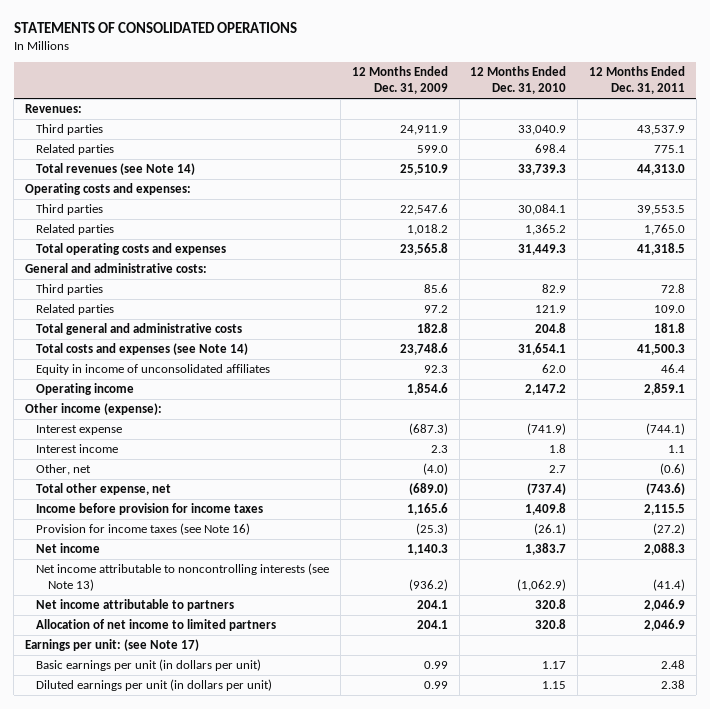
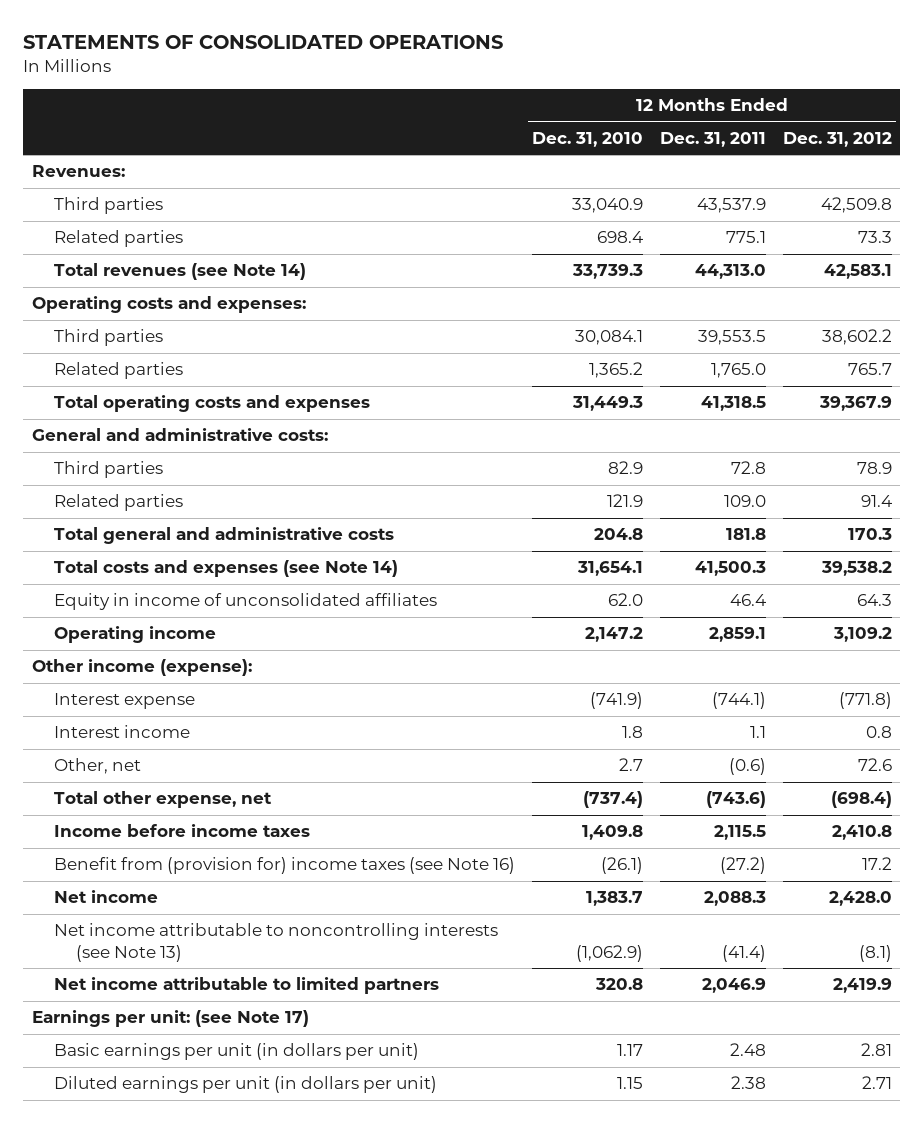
[351,66,448,95] 12 Months Ended Dec. 31, 2009 -> none
none -> [782,131,892,147] Dec. 31, 2012
[36,503,264,516] Income before provision for income taxes -> [53,824,310,838] Income before income taxes
[36,523,251,536] Provision for income taxes (see Note 16) -> [53,857,515,875] Benefit from (provision for) income taxes (see Note 16)
[36,619,277,632] Allocation of net income to limited partners -> none
[36,599,235,612] Net income attributable to partners -> [53,977,439,995] Net income attributable to limited partners

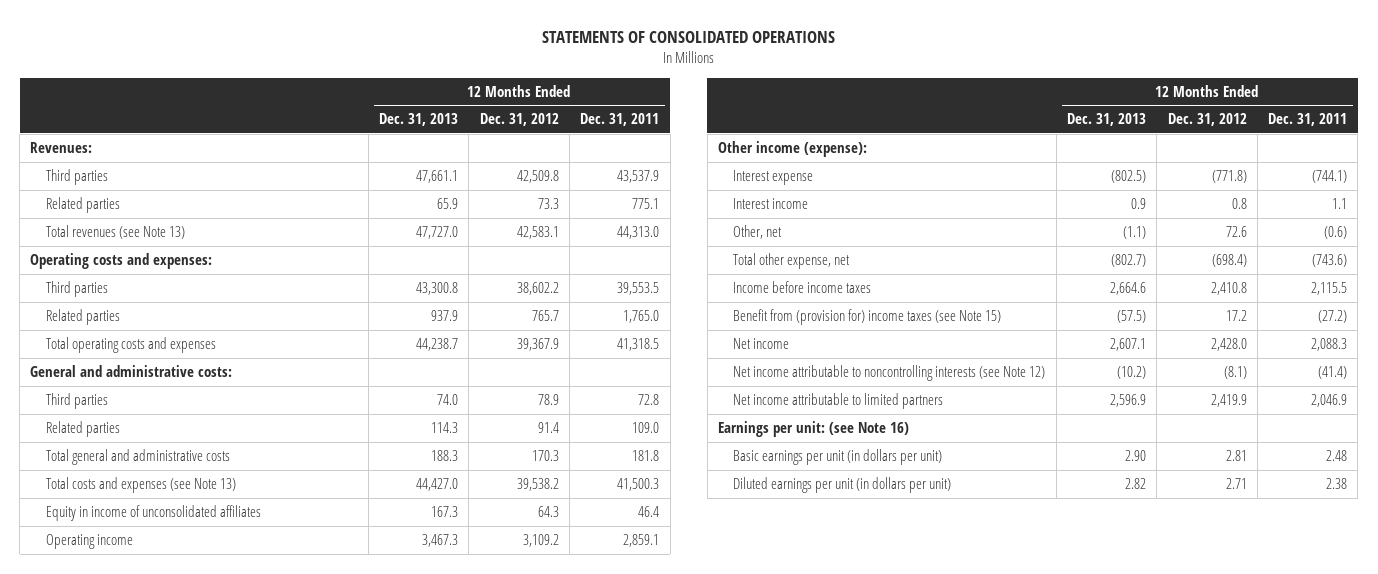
[531,131,643,147] Dec. 31, 2010 -> none
none -> [379,113,459,127] Dec. 31, 2013
[53,263,306,281] Total revenues (see Note 14) -> [45,225,185,240] Total revenues (see Note 13)
[53,560,398,578] Total costs and expenses (see Note 14) -> [45,477,236,494] Total costs and expenses (see Note 13)
[53,857,515,875] Benefit from (provision for) income taxes (see Note 16) -> [733,309,1002,326] Benefit from (provision for) income taxes (see Note 15)
[53,923,498,962] Net income attributable to noncontrolling interests (see Note 13) -> [733,365,1046,382] Net income attributable to noncontrolling interests (see Note 12)
[31,1010,309,1028] Earnings per unit: (see Note 17) -> [718,421,910,438] Earnings per unit: (see Note 16)

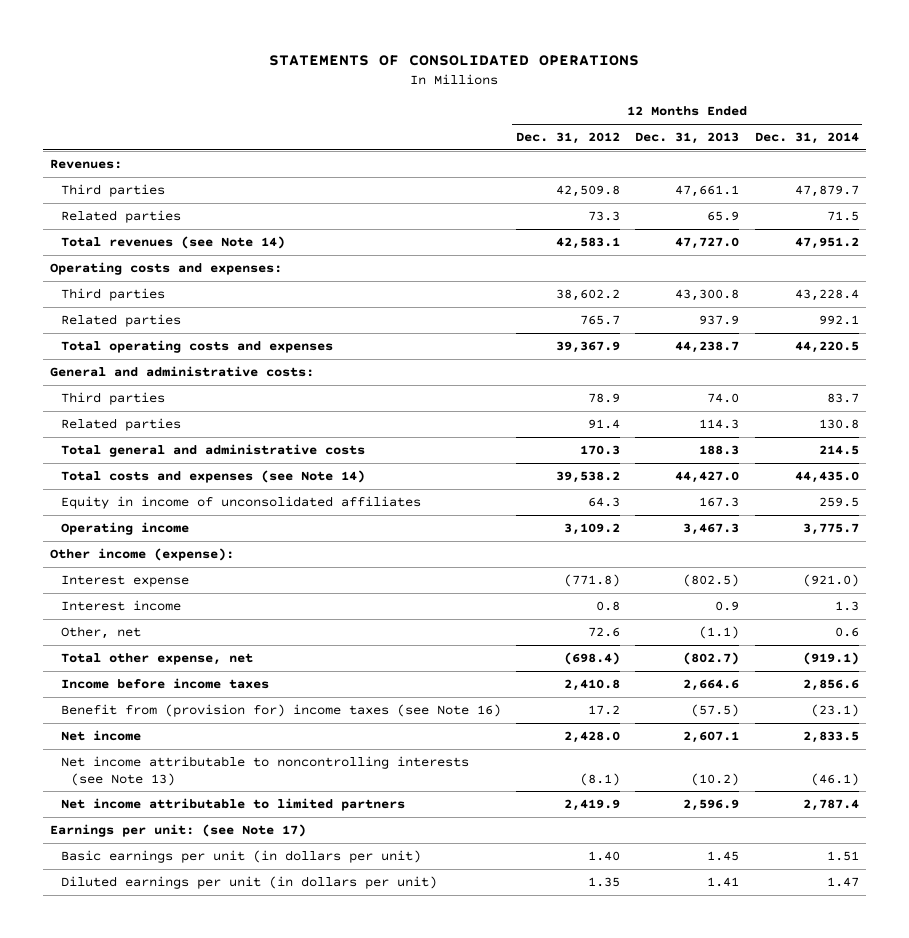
[580,113,660,127] Dec. 31, 2011 -> none
none -> [754,132,859,145] Dec. 31, 2014
[45,225,185,240] Total revenues (see Note 13) -> [60,236,285,250] Total revenues (see Note 14)
[45,477,236,494] Total costs and expenses (see Note 13) -> [60,470,365,484] Total costs and expenses (see Note 14)
[733,309,1002,326] Benefit from (provision for) income taxes (see Note 15) -> [60,704,501,718] Benefit from (provision for) income taxes (see Note 16)
[733,365,1046,382] Net income attributable to noncontrolling interests (see Note 12) -> [60,756,469,786] Net income attributable to noncontrolling interests (see Note 13)
[718,421,910,438] Earnings per unit: (see Note 16) -> [50,824,307,838] Earnings per unit: (see Note 17)
[1124,450,1146,462] 2.90 -> [707,851,740,862] 1.45
[1225,450,1247,462] 2.81 -> [587,851,620,862] 1.40
[1124,478,1146,490] 2.82 -> [707,877,740,888] 1.41
[1225,478,1247,490] 2.71 -> [587,877,620,888] 1.35

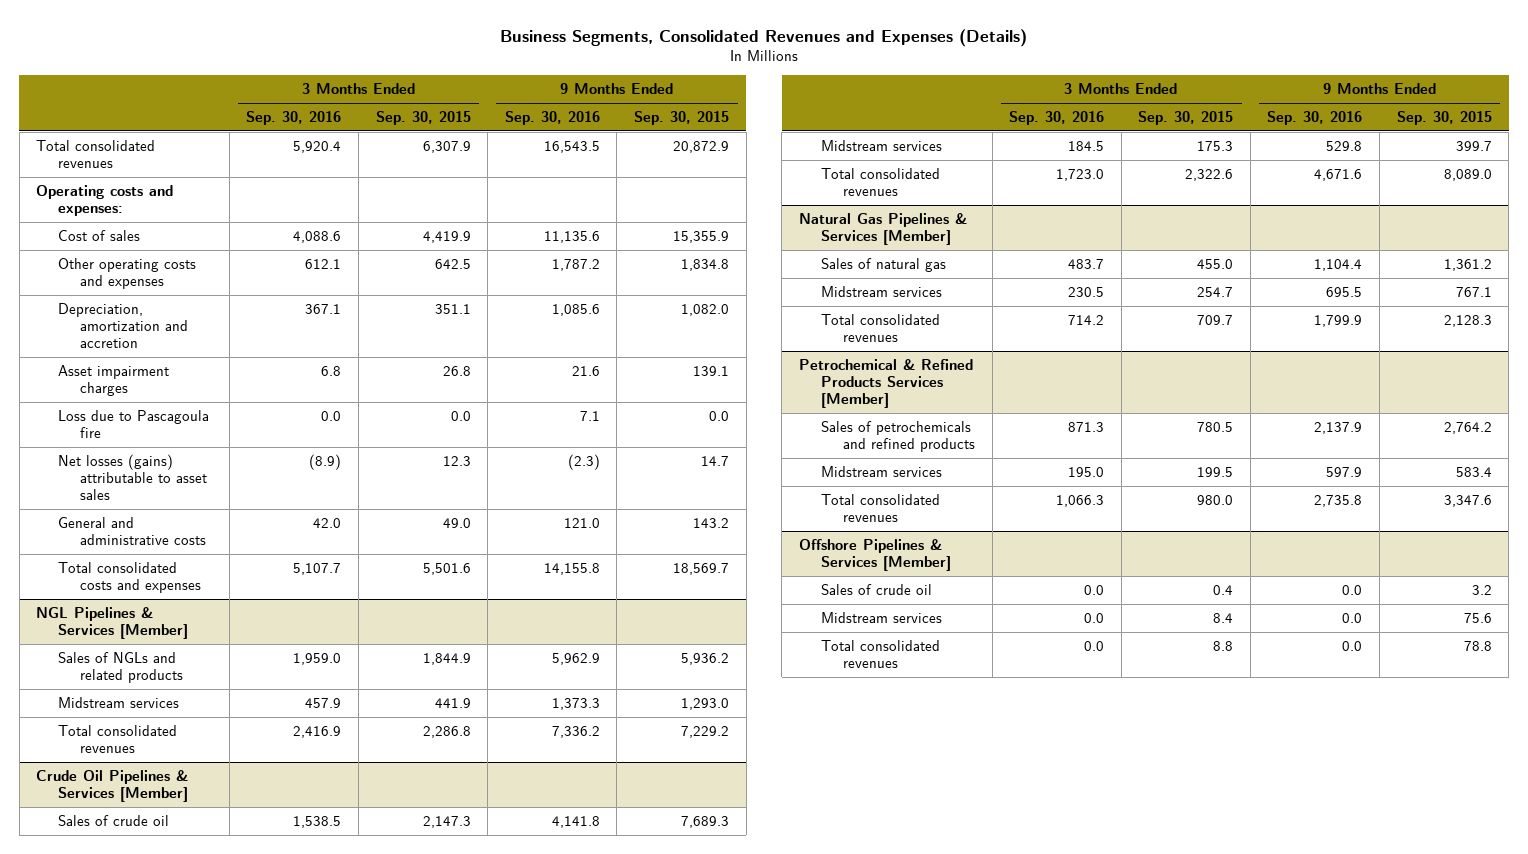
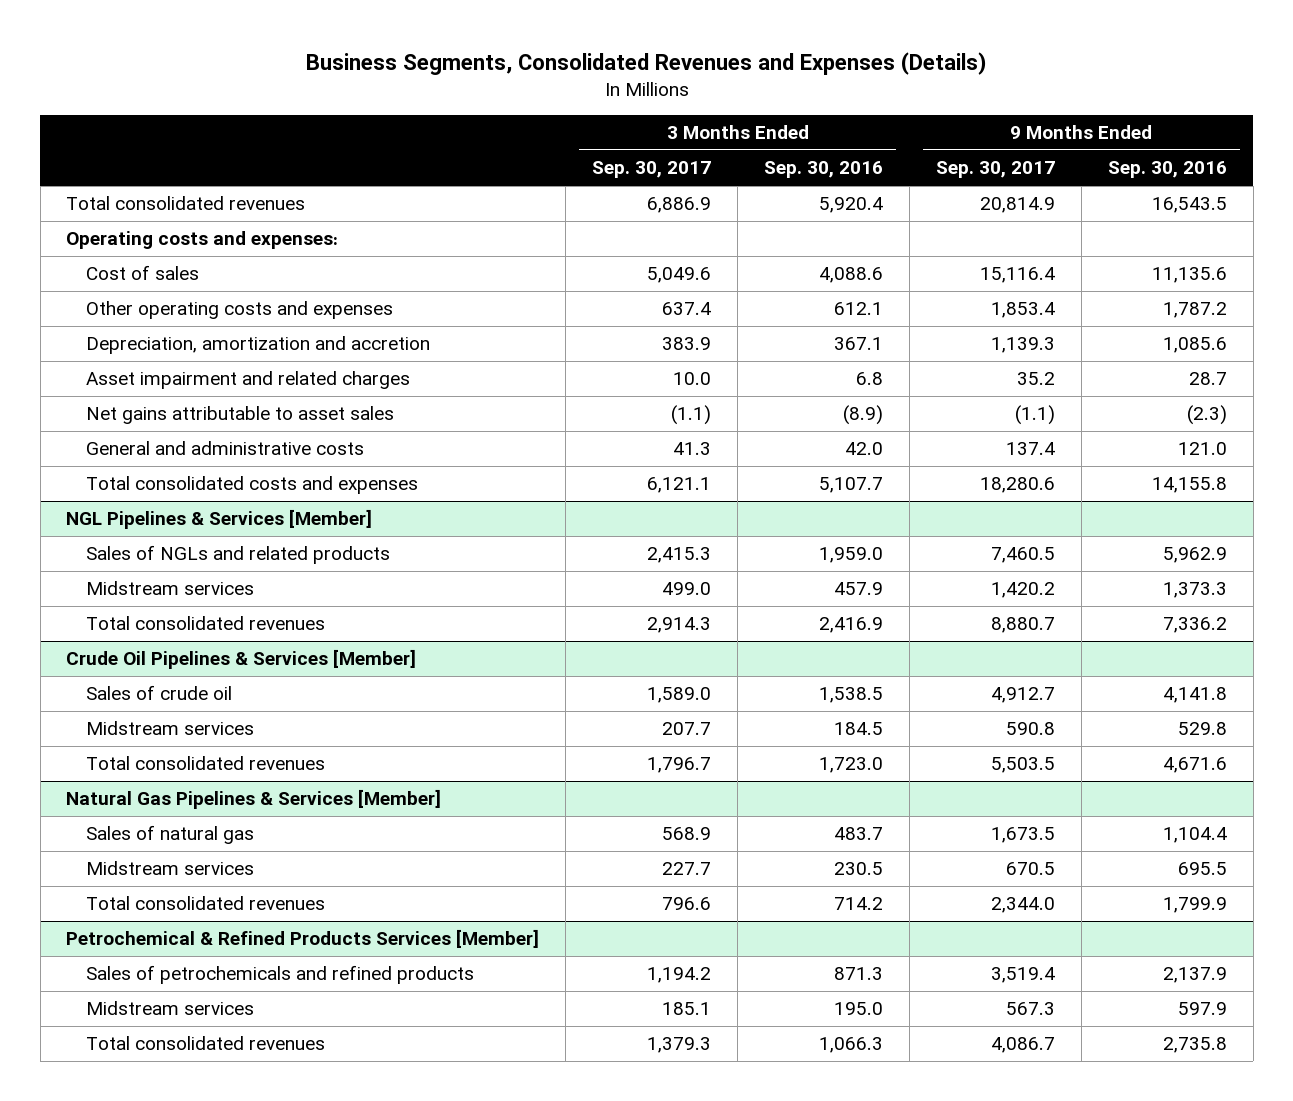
[375,110,471,125] Sep. 30, 2015 -> none
[633,110,729,125] Sep. 30, 2015 -> none
none -> [592,161,712,179] Sep. 30, 2017
none -> [935,161,1055,179] Sep. 30, 2017
[58,409,210,438] Loss due to Pascagoula fire -> none
[58,364,170,396] Asset impairment charges -> [86,371,411,390] Asset impairment and related charges
[571,365,600,376] 21.6 -> [1188,372,1227,386] 28.7
[58,453,208,500] Net losses (gains) attributable to asset sales -> [86,406,395,425] Net gains attributable to asset sales
[799,538,952,571] Offshore Pipelines & Services [Member] -> none
[821,583,933,595] Sales of crude oil -> none
[821,611,943,624] Midstream services -> none
[821,639,941,668] Total consolidated revenues -> none

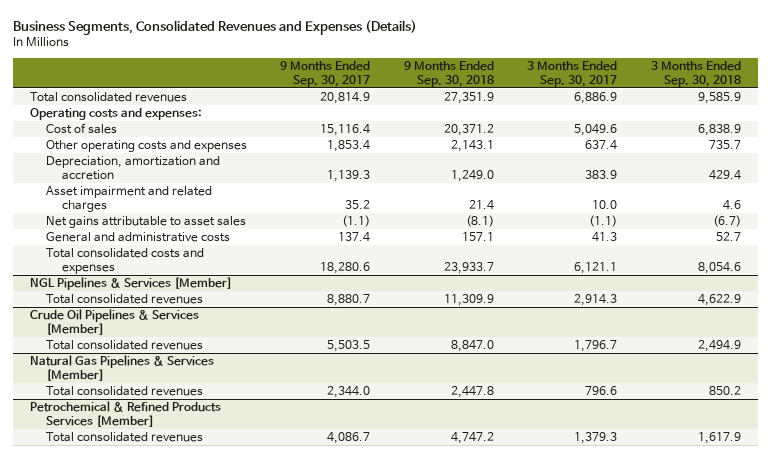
[764,161,884,179] Sep. 30, 2016 -> none
[1107,161,1227,179] Sep. 30, 2016 -> none
none -> [403,61,494,87] 9 Months Ended Sep. 30, 2018
none -> [650,61,741,87] 3 Months Ended Sep. 30, 2018
[86,545,391,565] Sales of NGLs and related products -> none
[86,581,255,596] Midstream services -> none
[86,685,233,701] Sales of crude oil -> none
[86,721,255,736] Midstream services -> none
[86,825,255,845] Sales of natural gas -> none
[86,861,255,876] Midstream services -> none
[86,965,475,985] Sales of petrochemicals and refined products -> none
[86,1001,255,1016] Midstream services -> none

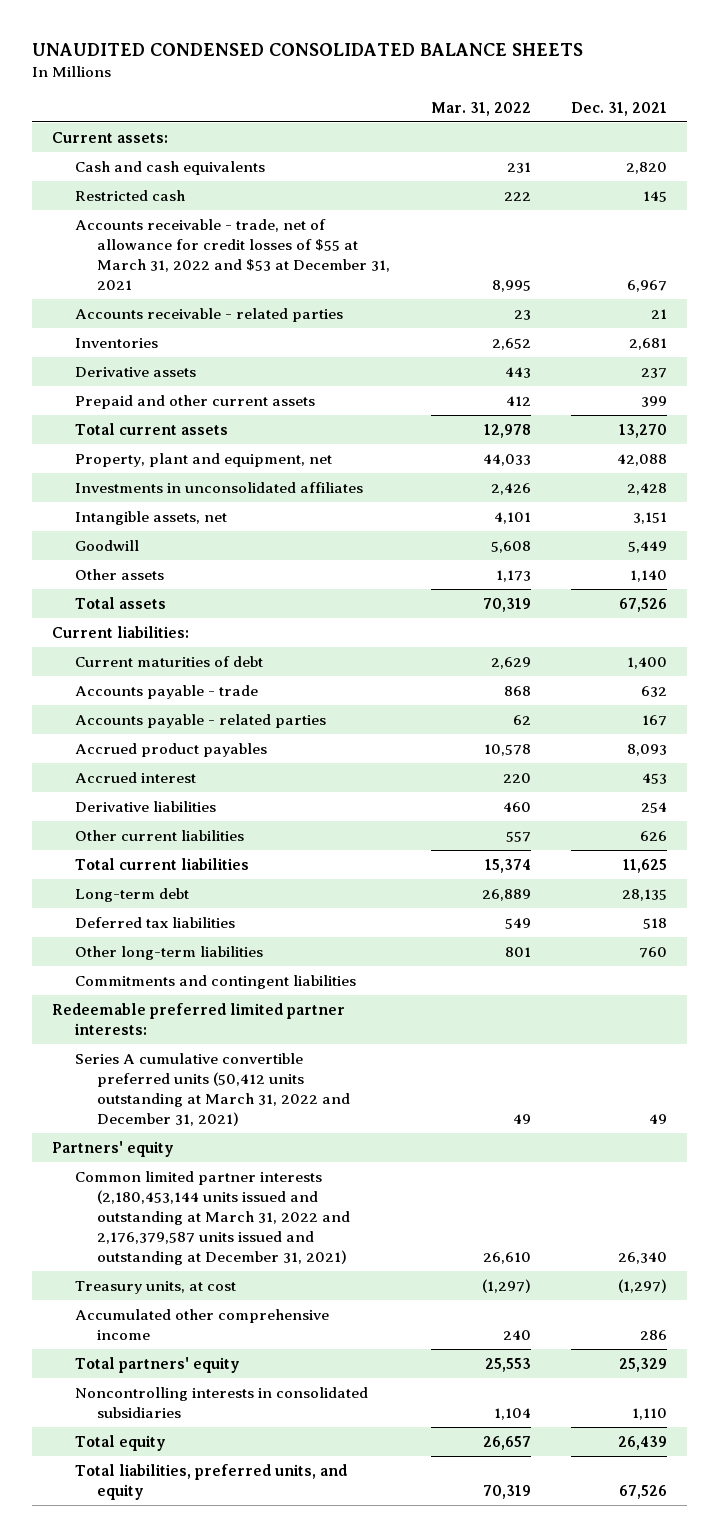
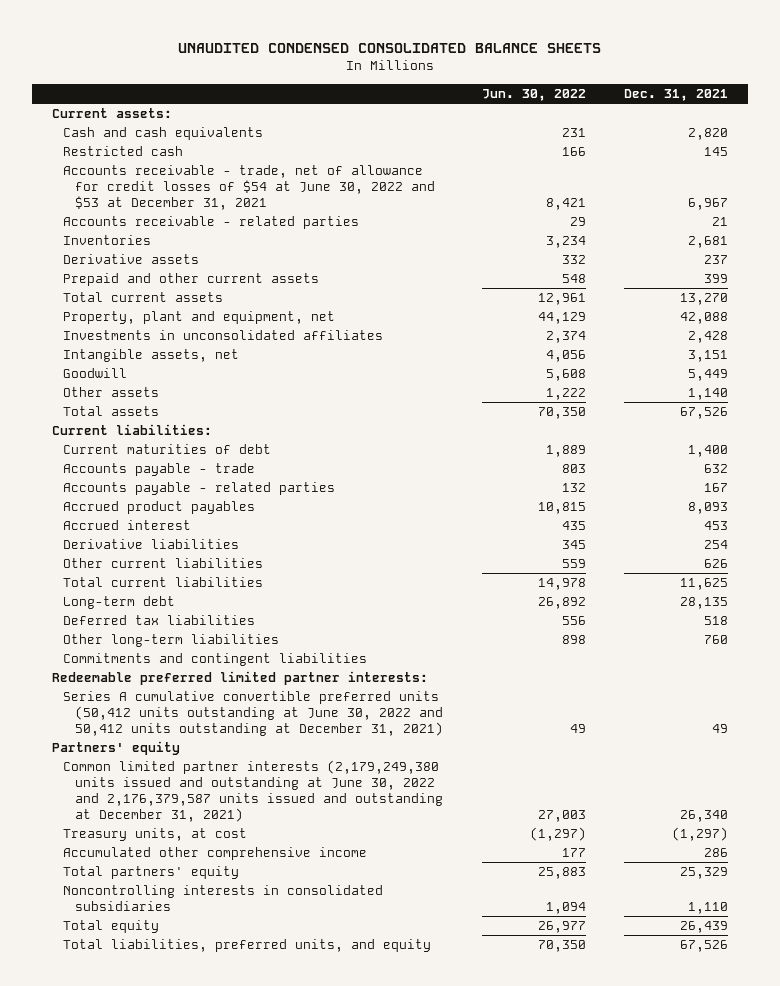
[430,101,531,116] Mar. 31, 2022 -> none
none -> [481,88,586,101] Jun. 30, 2022
[74,218,391,290] Accounts receivable - trade, net of allowance for credit losses of $55 at March 31, 2022 and $53 at December 31, 2021 -> [63,165,435,211] Accounts receivable - trade, net of allowance for credit losses of $54 at June 30, 2022 and $53 at December 31, 2021
[74,1052,351,1126] Series A cumulative convertible preferred units (50,412 units outstanding at March 31, 2022 and December 31, 2021) -> [63,691,443,737] Series A cumulative convertible preferred units (50,412 units outstanding at June 30, 2022 and 50,412 units outstanding at December 31, 2021)
[74,1170,351,1265] Common limited partner interests (2,180,453,144 units issued and outstanding at March 31, 2022 and 2,176,379,587 units issued and outstanding at December 31, 2021) -> [63,760,443,823] Common limited partner interests (2,179,249,380 units issued and outstanding at June 30, 2022 and 2,176,379,587 units issued and outstanding at December 31, 2021)

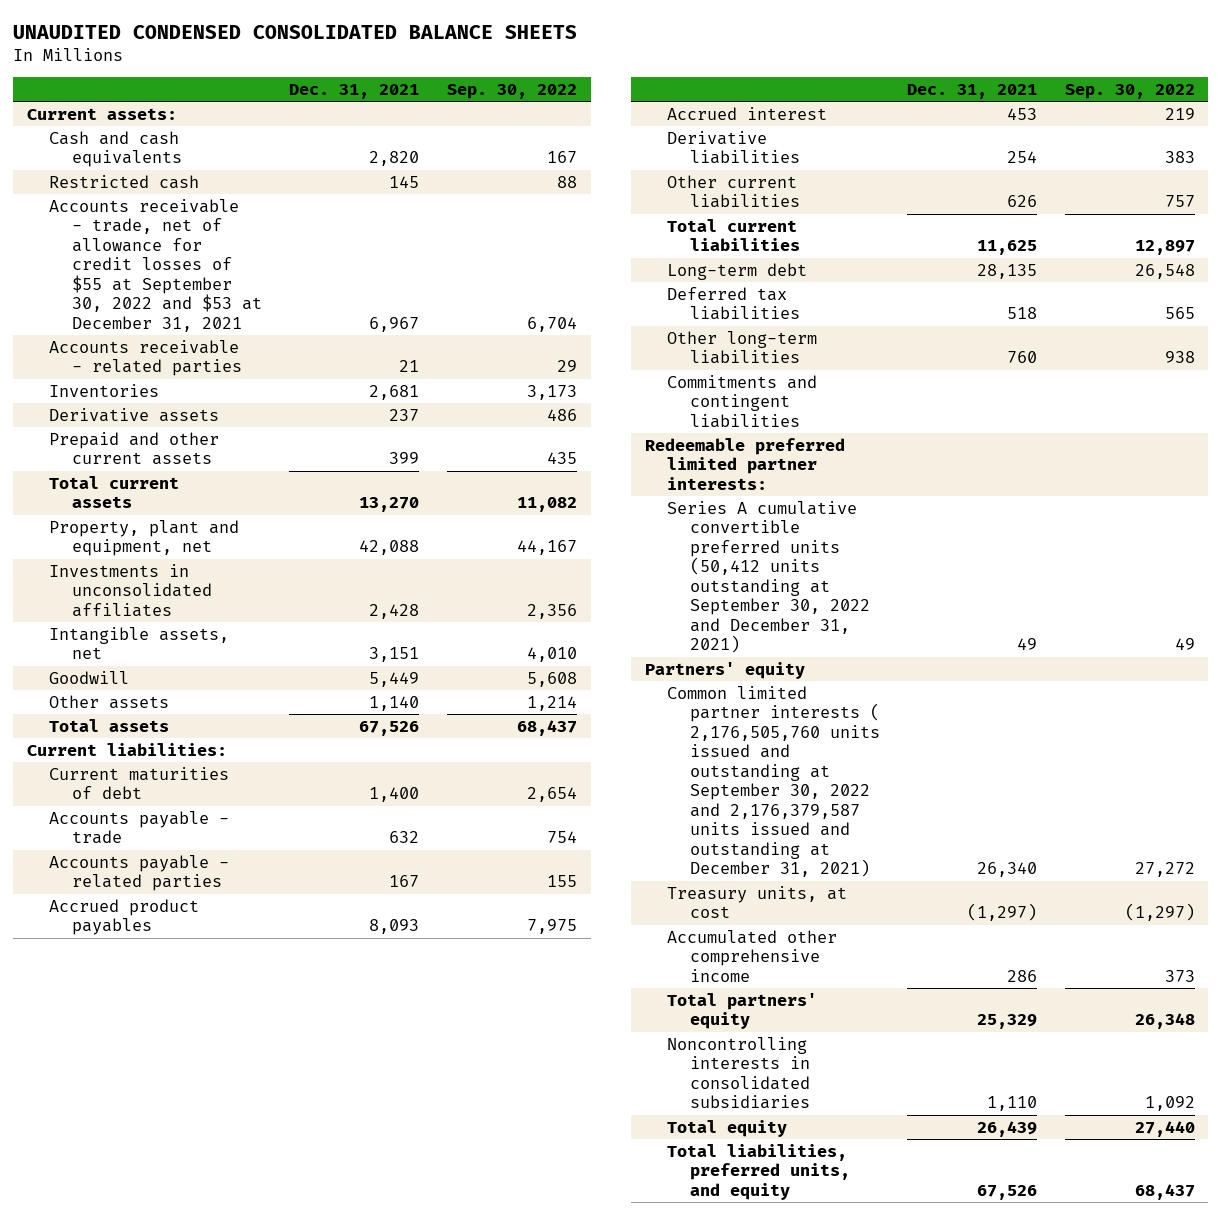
[481,88,586,101] Jun. 30, 2022 -> none
none -> [446,83,577,99] Sep. 30, 2022
[63,165,435,211] Accounts receivable - trade, net of allowance for credit losses of $54 at June 30, 2022 and $53 at December 31, 2021 -> [49,198,262,332] Accounts receivable - trade, net of allowance for credit losses of $55 at September 30, 2022 and $53 at December 31, 2021
[63,691,443,737] Series A cumulative convertible preferred units (50,412 units outstanding at June 30, 2022 and 50,412 units outstanding at December 31, 2021) -> [667,500,870,654] Series A cumulative convertible preferred units (50,412 units outstanding at September 30, 2022 and December 31, 2021)
[63,760,443,823] Common limited partner interests (2,179,249,380 units issued and outstanding at June 30, 2022 and 2,176,379,587 units issued and outstanding at December 31, 2021) -> [667,685,880,878] Common limited partner interests ( 2,176,505,760 units issued and outstanding at September 30, 2022 and 2,176,379,587 units issued and outstanding at December 31, 2021)

